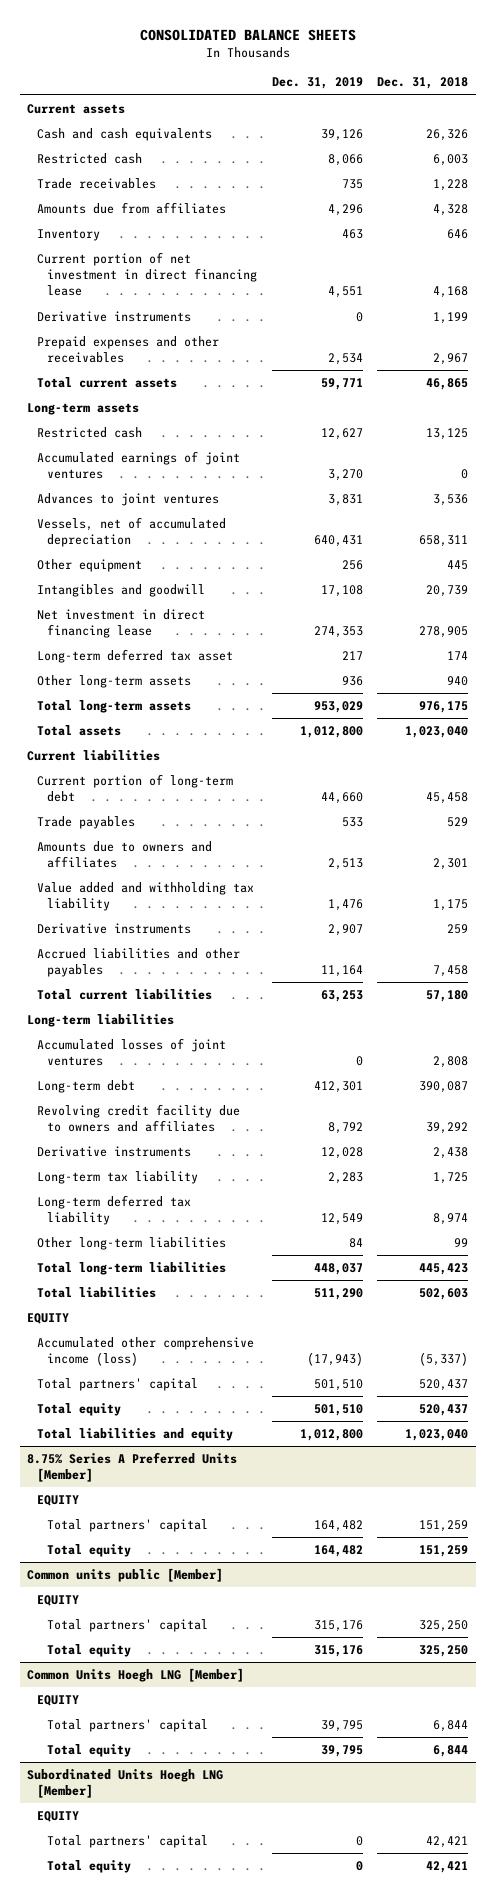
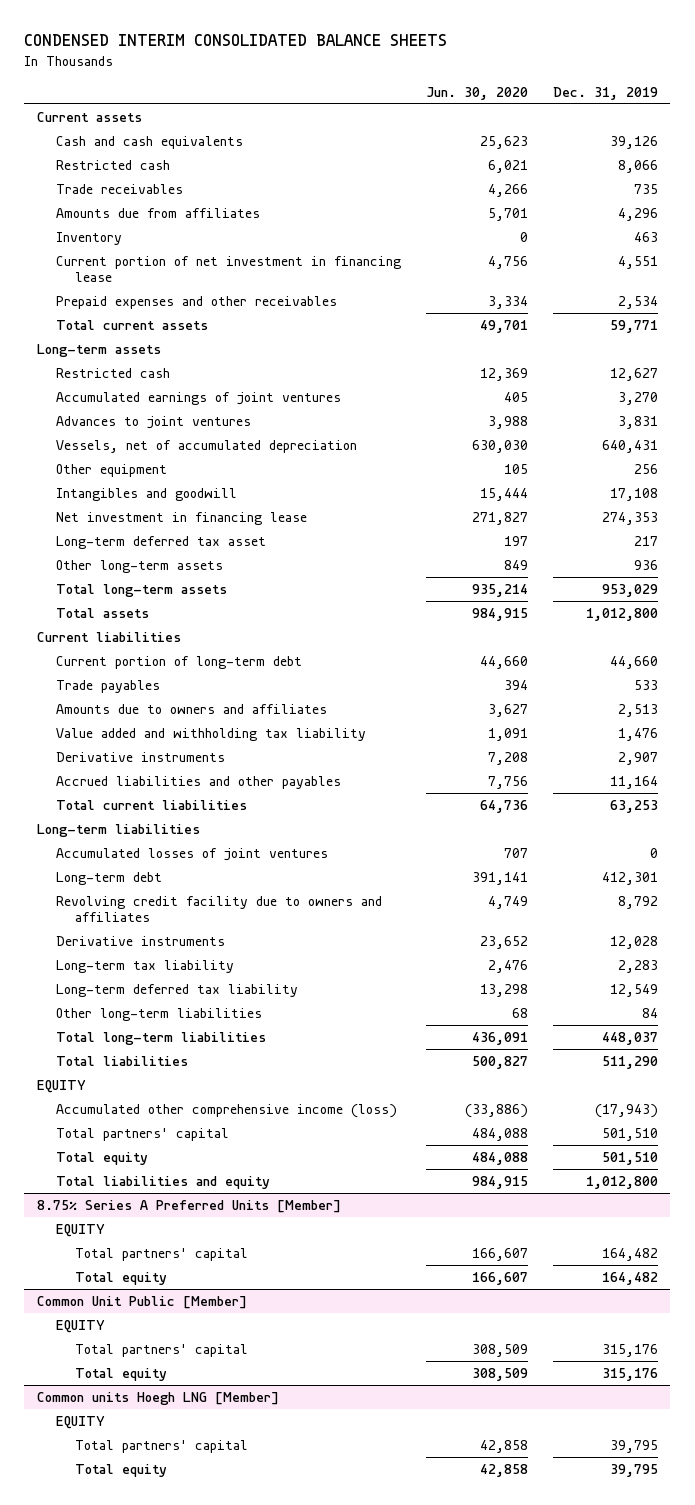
[139,28,356,41] CONSOLIDATED BALANCE SHEETS -> [24,34,448,47] CONDENSED INTERIM CONSOLIDATED BALANCE SHEETS
[377,77,469,90] Dec. 31, 2018 -> none
none -> [425,86,528,100] Jun. 30, 2020
[37,310,192,322] Derivative instruments -> none
[37,251,258,297] Current portion of net investment in direct financing lease -> [55,255,401,283] Current portion of net investment in financing lease
[37,608,206,639] Net investment in direct financing lease -> [55,511,307,525] Net investment in financing lease
[27,1567,224,1582] Common units public [Member] -> [36,1295,247,1309] Common Unit Public [Member]
[27,1667,245,1682] Common Units Hoegh LNG [Member] -> [36,1391,279,1405] Common units Hoegh LNG [Member]
[27,1768,224,1799] Subordinated Units Hoegh LNG [Member] -> none
[37,1810,80,1822] EQUITY -> none
[47,1834,209,1848] Total partners' capital -> none
[47,1859,132,1873] Total equity -> none

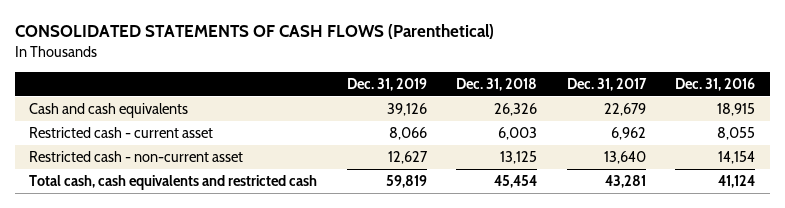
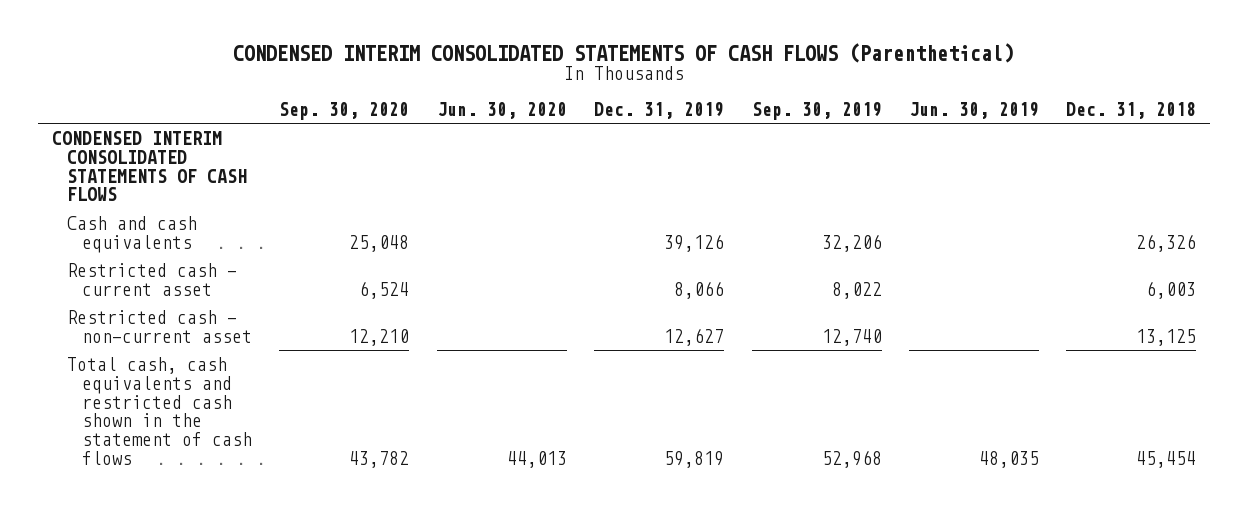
[14,24,494,40] CONSOLIDATED STATEMENTS OF CASH FLOWS (Parenthetical) -> [233,42,1015,63] CONDENSED INTERIM CONSOLIDATED STATEMENTS OF CASH FLOWS (Parenthetical)
[566,77,647,91] Dec. 31, 2017 -> none
[675,77,756,91] Dec. 31, 2016 -> none
none -> [279,101,410,120] Sep. 30, 2020
none -> [436,101,567,119] Jun. 30, 2020
none -> [751,101,882,120] Sep. 30, 2019
none -> [909,101,1040,119] Jun. 30, 2019
none -> [51,130,247,202] CONDENSED INTERIM CONSOLIDATED STATEMENTS OF CASH FLOWS
[29,175,318,191] Total cash, cash equivalents and restricted cash -> [66,356,253,465] Total cash, cash equivalents and restricted cash shown in the statement of cash flows

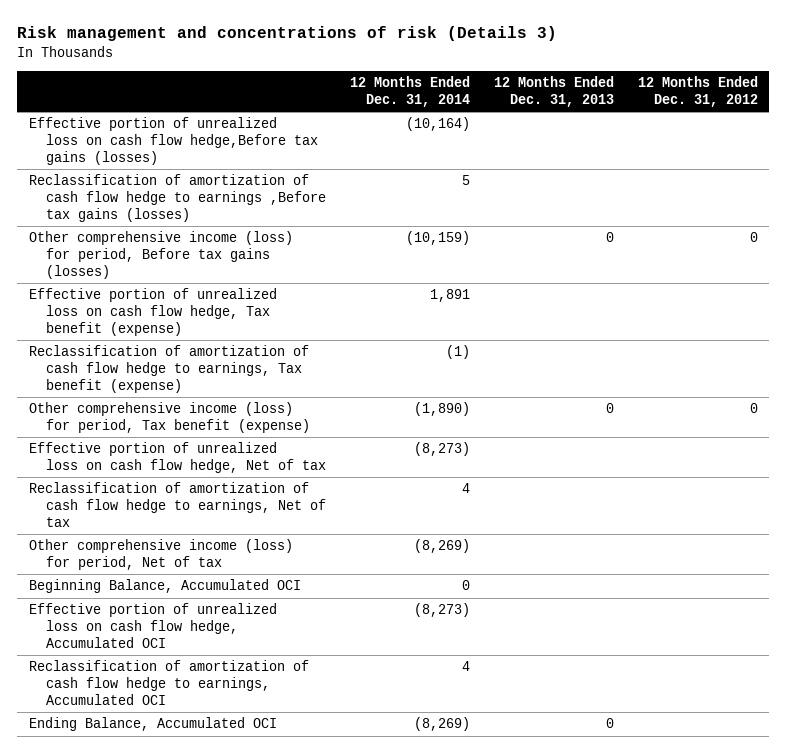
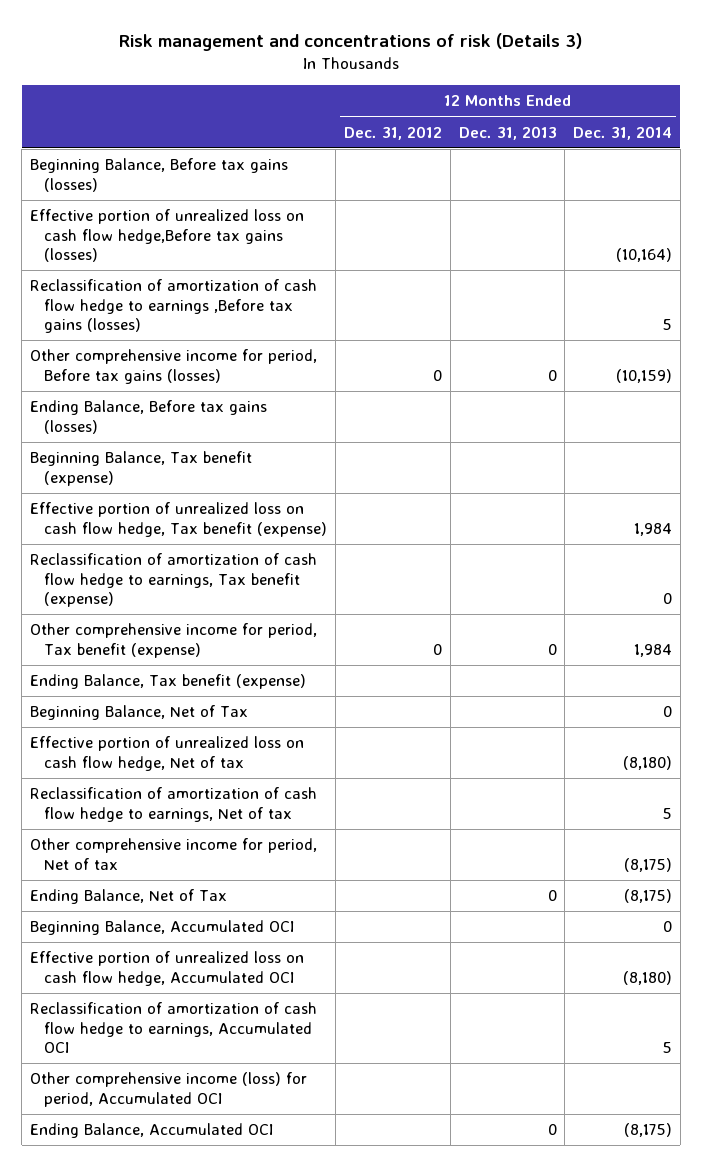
none -> [30,158,289,192] Beginning Balance, Before tax gains (losses)
[28,231,293,279] Other comprehensive income (loss) for period, Before tax gains (losses) -> [30,349,318,384] Other comprehensive income for period, Before tax gains (losses)
none -> [30,400,268,434] Ending Balance, Before tax gains (losses)
none -> [30,451,253,486] Beginning Balance, Tax benefit (expense)
[430,289,471,303] 1,891 -> [634,522,673,536] 1,984
[446,345,471,360] (1) -> [663,593,673,605] 0
[28,402,311,434] Other comprehensive income (loss) for period, Tax benefit (expense) -> [30,623,318,658] Other comprehensive income for period, Tax benefit (expense)
[414,402,471,417] (1,890) -> [634,643,673,657] 1,984
none -> [30,674,307,690] Ending Balance, Tax benefit (expense)
none -> [30,705,249,721] Beginning Balance, Net of Tax
[414,442,471,457] (8,273) -> [623,755,673,770] (8,180)
[462,483,471,494] 4 -> [662,807,673,819] 5
[28,539,293,571] Other comprehensive income (loss) for period, Net of tax -> [30,838,318,870] Other comprehensive income for period, Net of tax
[414,539,471,554] (8,269) -> [624,857,673,872] (8,175)
none -> [30,889,228,905] Ending Balance, Net of Tax
[414,603,471,618] (8,273) -> [623,970,673,985] (8,180)
[462,661,471,672] 4 -> [662,1042,673,1054] 5
none -> [30,1072,308,1107] Other comprehensive income (loss) for period, Accumulated OCI
[414,717,471,732] (8,269) -> [624,1123,673,1138] (8,175)

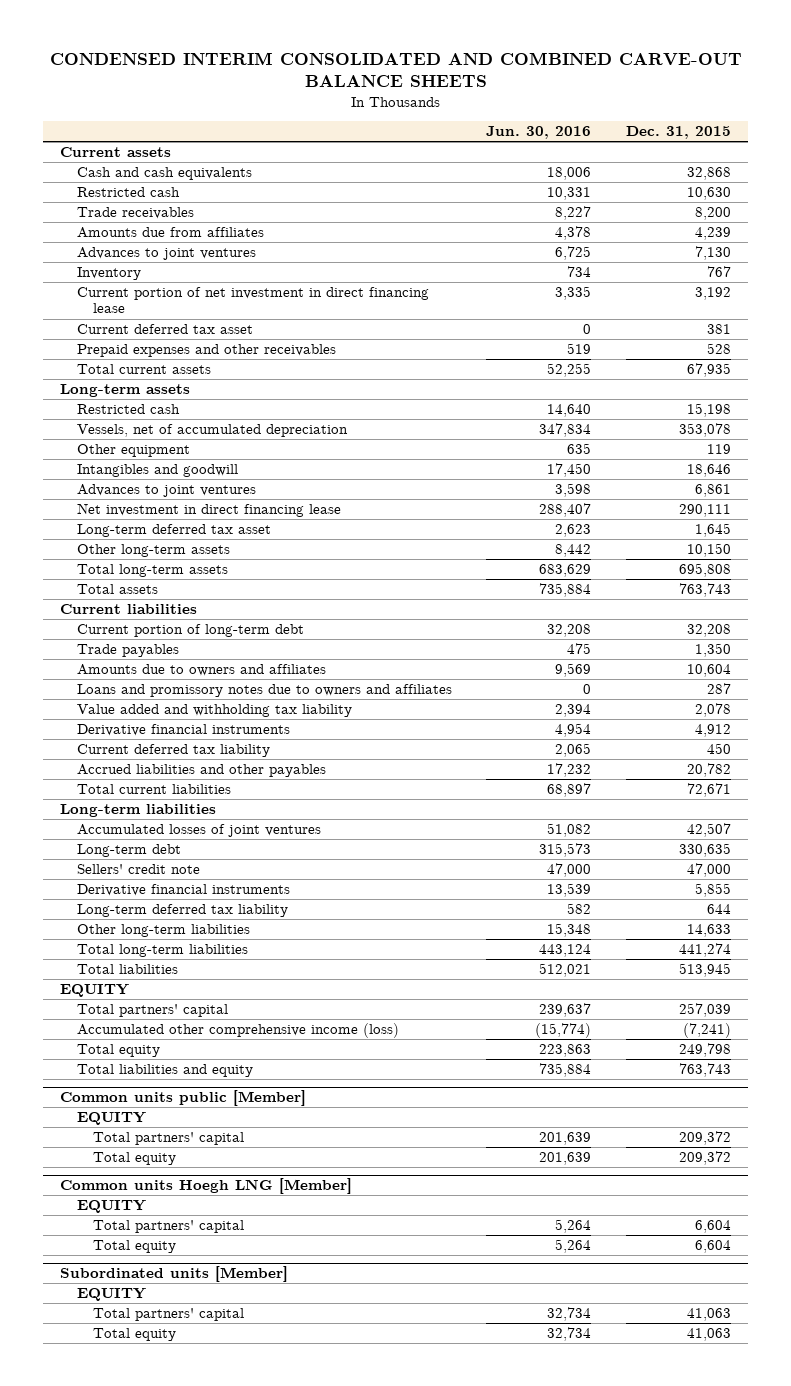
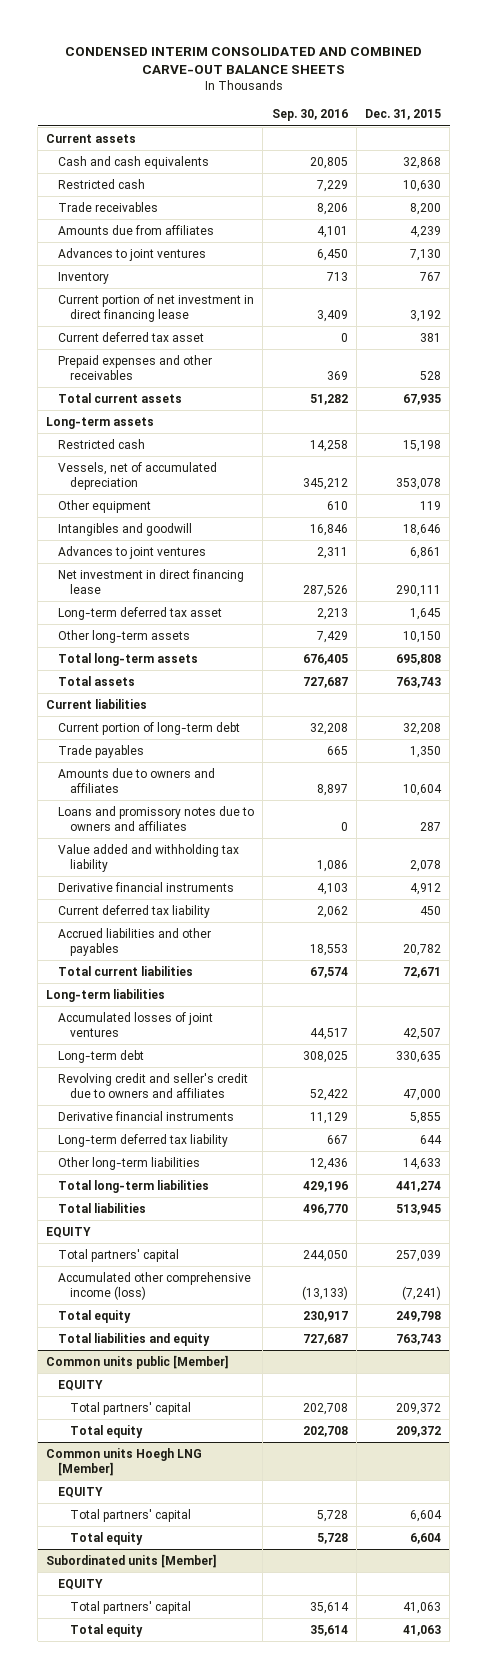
[486,126,592,140] Jun. 30, 2016 -> none
none -> [271,109,348,122] Sep. 30, 2016
[76,863,200,874] Sellers' credit note -> none
none -> [58,1072,249,1098] Revolving credit and seller's credit due to owners and affiliates

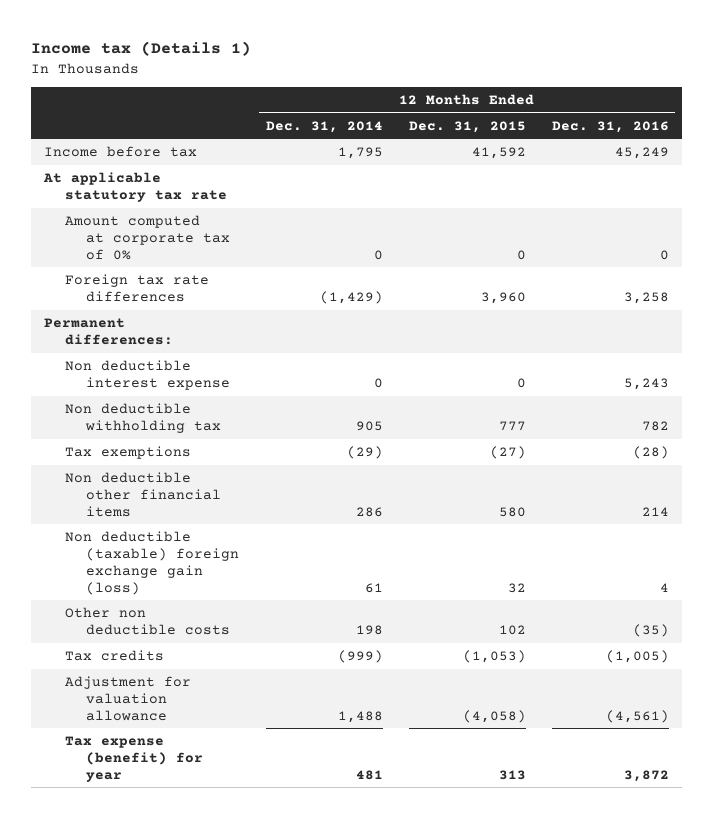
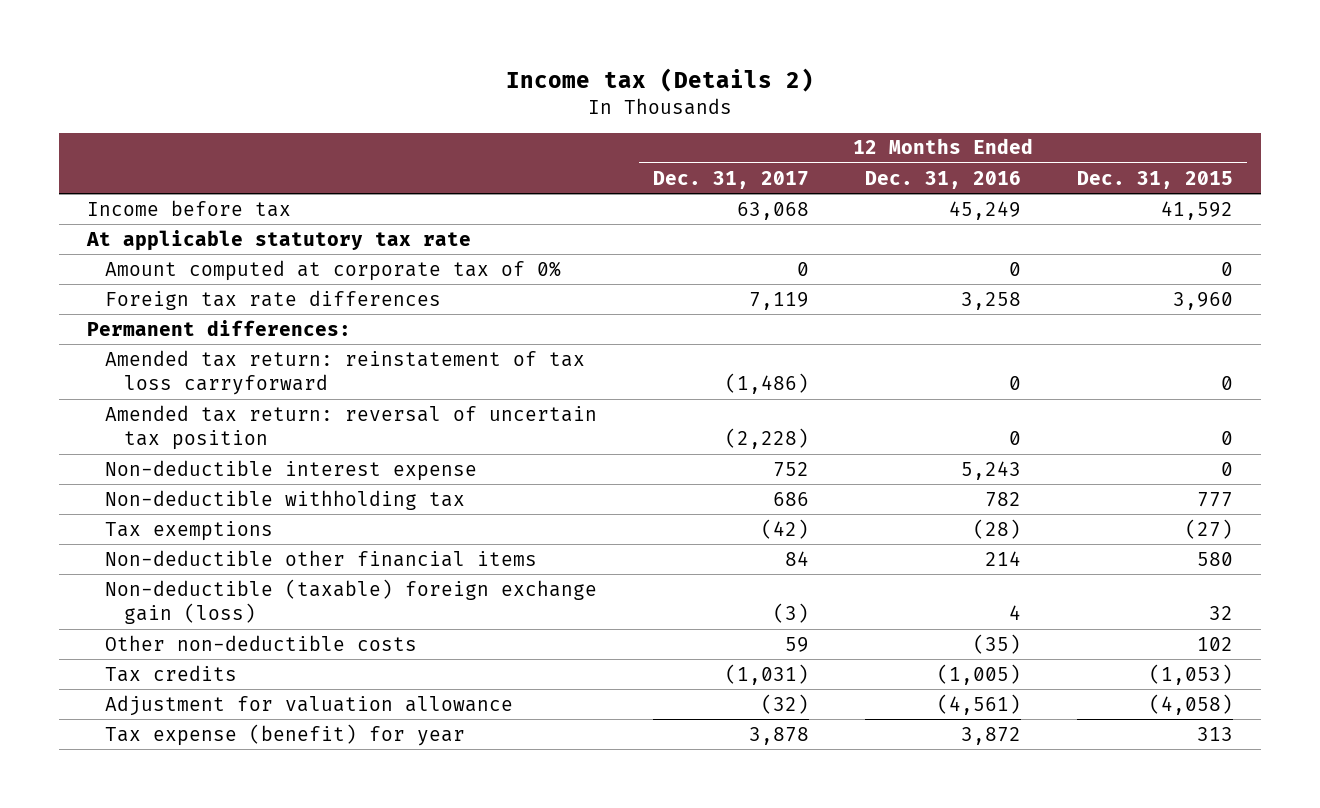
[31,41,252,57] Income tax (Details 1) -> [505,68,814,93] Income tax (Details 2)
[265,120,383,133] Dec. 31, 2014 -> none
none -> [653,170,810,189] Dec. 31, 2017
none -> [105,349,586,396] Amended tax return: reinstatement of tax loss carryforward
none -> [105,404,598,451] Amended tax return: reversal of uncertain tax position
[65,359,231,390] Non deductible interest expense -> [105,459,478,481] Non-deductible interest expense
[65,402,222,433] Non deductible withholding tax -> [105,489,466,510] Non-deductible withholding tax
[65,471,222,517] Non deductible other financial items -> [105,549,538,567] Non-deductible other financial items
[65,530,240,595] Non deductible (taxable) foreign exchange gain (loss) -> [105,578,598,625] Non-deductible (taxable) foreign exchange gain (loss)
[65,606,231,635] Other non deductible costs -> [105,634,418,651] Other non-deductible costs

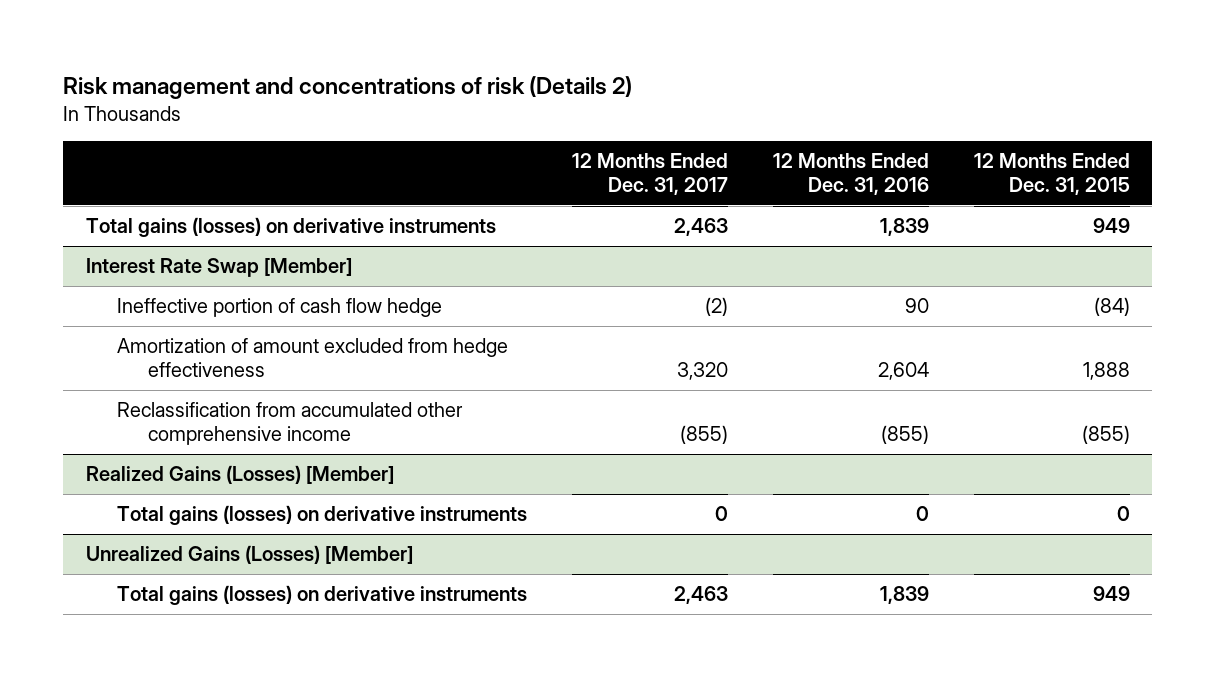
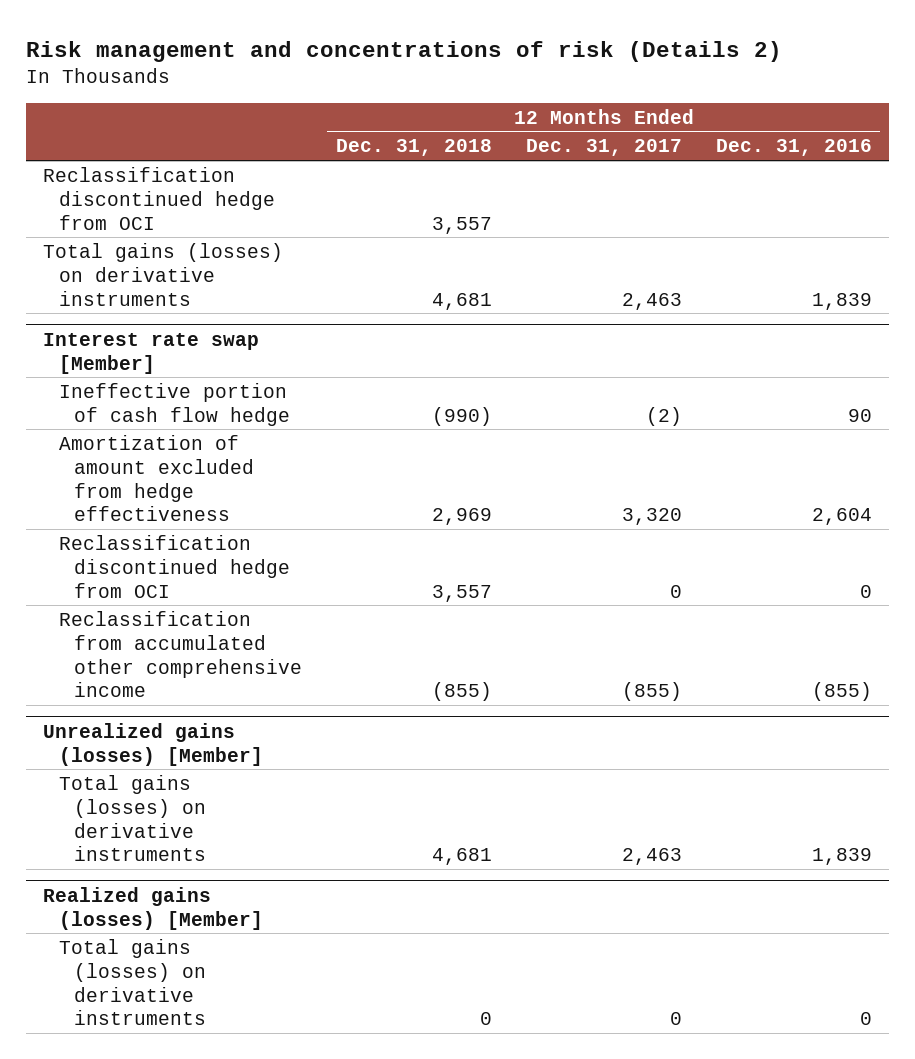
[973,153,1130,196] 12 Months Ended Dec. 31, 2015 -> none
none -> [335,139,492,157] Dec. 31, 2018
none -> [43,166,275,230] Reclassification discontinued hedge from OCI
[85,258,352,278] Interest Rate Swap [Member] -> [43,332,260,374] Interest rate swap [Member]
none -> [58,534,290,598] Reclassification discontinued hedge from OCI
[85,465,394,485] Realized Gains (Losses) [Member] -> none
[116,505,527,526] Total gains (losses) on derivative instruments -> none
[85,545,413,565] Unrealized Gains (Losses) [Member] -> [43,722,263,766] Unrealized gains (losses) [Member]
none -> [43,886,263,930] Realized gains (losses) [Member]
none -> [58,938,206,1026] Total gains (losses) on derivative instruments

